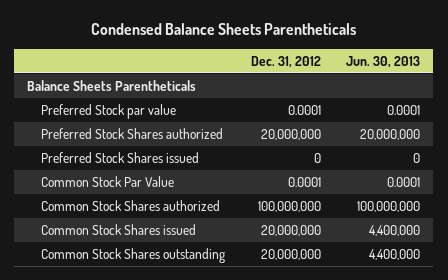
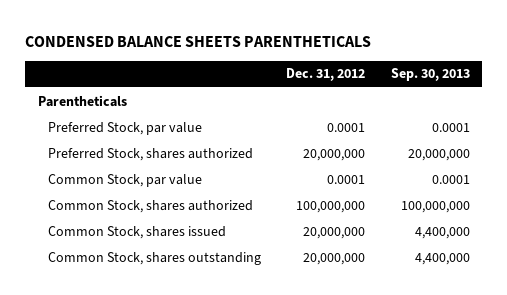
[90,23,356,36] Condensed Balance Sheets Parentheticals -> [24,35,371,47] CONDENSED BALANCE SHEETS PARENTHETICALS
[346,55,421,68] Jun. 30, 2013 -> none
none -> [390,68,470,82] Sep. 30, 2013
[27,79,197,91] Balance Sheets Parentheticals -> none
[41,151,200,163] Preferred Stock Shares issued -> none
none -> [37,94,127,107] Parentheticals
[41,103,177,119] Preferred Stock par value -> [47,121,202,135] Preferred Stock, par value
[41,127,224,139] Preferred Stock Shares authorized -> [47,147,253,161] Preferred Stock, shares authorized
[41,175,175,187] Common Stock Par Value -> [47,173,202,187] Common Stock, par value
[41,199,221,211] Common Stock Shares authorized -> [47,199,253,213] Common Stock, shares authorized
[41,223,197,235] Common Stock Shares issued -> [47,225,226,239] Common Stock, shares issued
[41,247,226,263] Common Stock Shares outstanding -> [47,251,261,265] Common Stock, shares outstanding

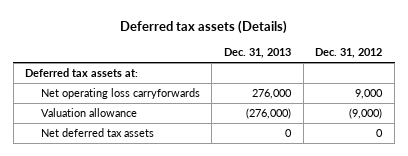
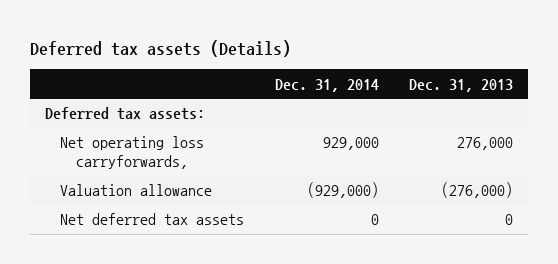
[315,47,383,58] Dec. 31, 2012 -> none
none -> [274,78,379,92] Dec. 31, 2014
[25,68,139,78] Deferred tax assets at: -> [45,107,206,121] Deferred tax assets:
[40,88,200,100] Net operating loss carryforwards -> [60,136,205,170] Net operating loss carryforwards,

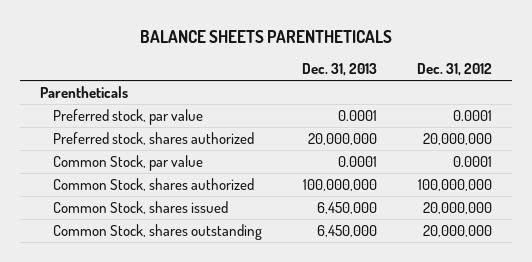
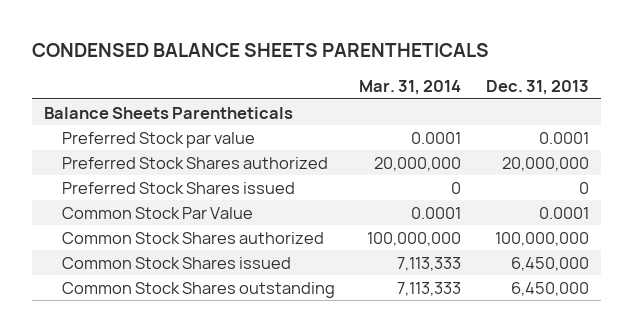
[140,29,393,43] BALANCE SHEETS PARENTHETICALS -> [31,43,489,58] CONDENSED BALANCE SHEETS PARENTHETICALS
[417,63,493,77] Dec. 31, 2012 -> none
none -> [359,80,462,96] Mar. 31, 2014
[39,85,128,98] Parentheticals -> none
none -> [43,106,293,119] Balance Sheets Parentheticals
[52,108,203,125] Preferred stock, par value -> [61,131,255,148] Preferred Stock par value
[52,131,254,145] Preferred stock, shares authorized -> [61,156,328,169] Preferred Stock Shares authorized
none -> [61,181,295,194] Preferred Stock Shares issued
[52,154,203,171] Common Stock, par value -> [61,206,253,219] Common Stock Par Value
[52,177,254,191] Common Stock, shares authorized -> [61,231,324,244] Common Stock Shares authorized
[52,200,228,214] Common Stock, shares issued -> [61,256,291,269] Common Stock Shares issued
[52,223,262,240] Common Stock, shares outstanding -> [61,281,335,298] Common Stock Shares outstanding

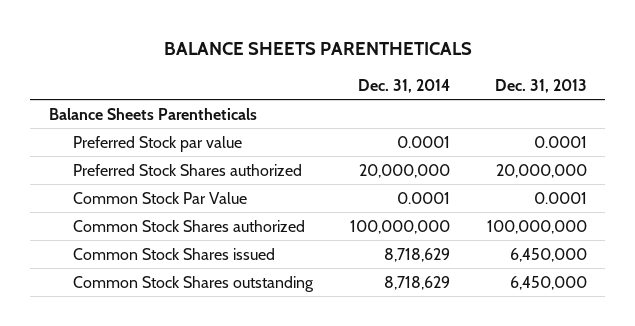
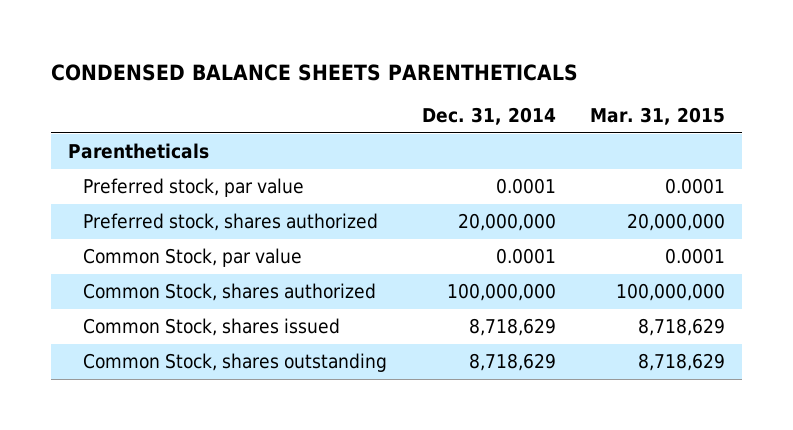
[163,42,472,56] BALANCE SHEETS PARENTHETICALS -> [51,63,579,81] CONDENSED BALANCE SHEETS PARENTHETICALS
[494,78,587,93] Dec. 31, 2013 -> none
none -> [590,107,726,126] Mar. 31, 2015
[48,107,257,120] Balance Sheets Parentheticals -> none
none -> [68,143,210,160] Parentheticals
[73,135,243,152] Preferred Stock par value -> [83,178,305,198] Preferred stock, par value
[73,163,303,176] Preferred Stock Shares authorized -> [83,213,379,232] Preferred stock, shares authorized
[73,191,248,204] Common Stock Par Value -> [83,248,303,268] Common Stock, par value
[73,219,306,232] Common Stock Shares authorized -> [83,283,377,302] Common Stock, shares authorized
[73,247,276,260] Common Stock Shares issued -> [83,318,341,337] Common Stock, shares issued
[73,275,315,292] Common Stock Shares outstanding -> [83,353,388,373] Common Stock, shares outstanding

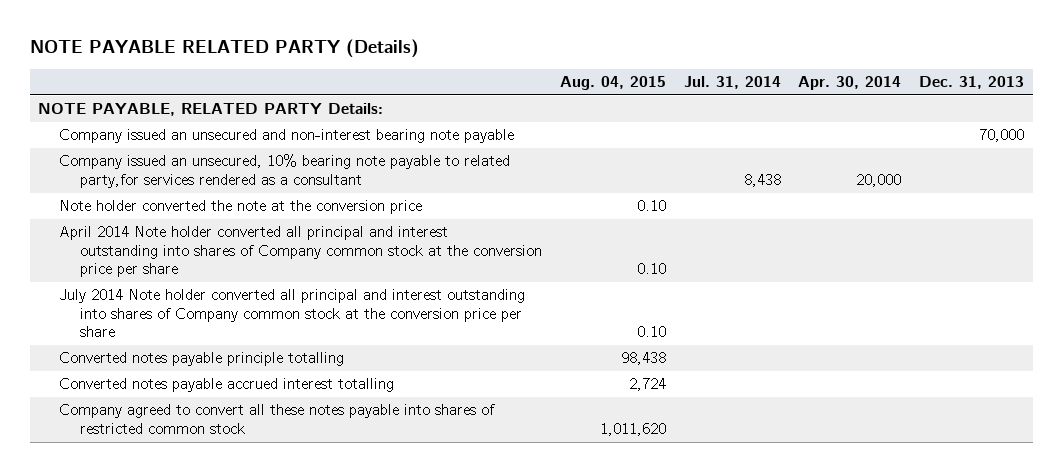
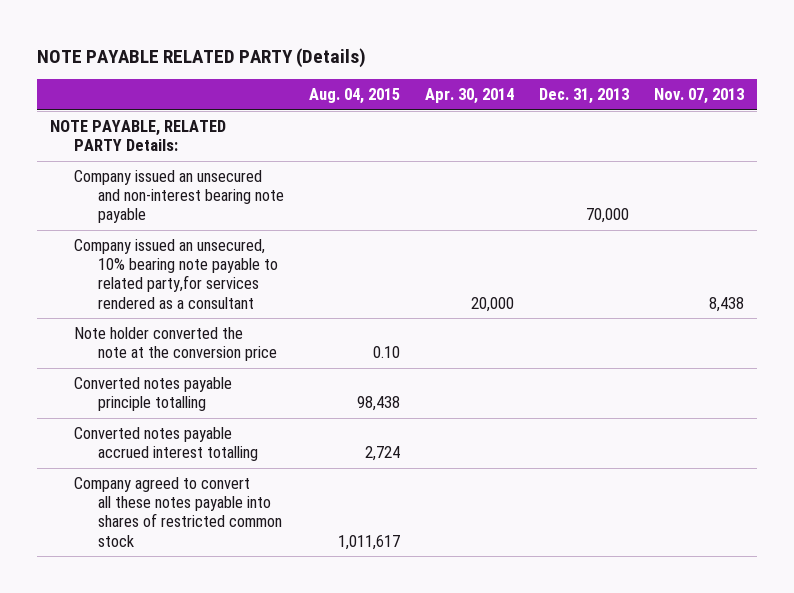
[683,75,781,89] Jul. 31, 2014 -> none
none -> [654,88,745,105] Nov. 07, 2013
[59,226,543,278] April 2014 Note holder converted all principal and interest outstanding into shares of Company common stock at the conversion price per share -> none
[59,289,526,338] July 2014 Note holder converted all principal and interest outstanding into shares of Company common stock at the conversion price per share -> none
[599,422,666,436] 1,011,620 -> [337,534,400,550] 1,011,617

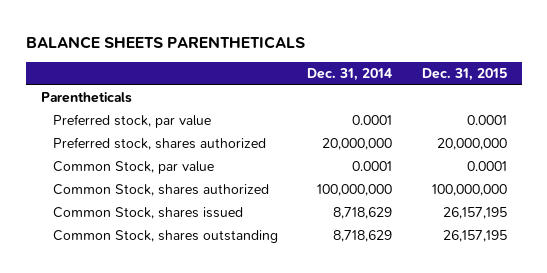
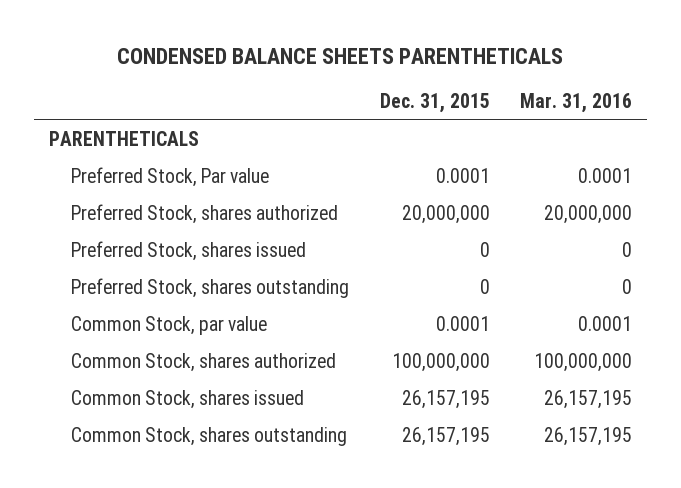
[25,35,305,49] BALANCE SHEETS PARENTHETICALS -> [117,47,564,64] CONDENSED BALANCE SHEETS PARENTHETICALS
[307,67,393,81] Dec. 31, 2014 -> none
none -> [520,92,633,113] Mar. 31, 2016
[40,92,132,104] Parentheticals -> [48,131,199,147] PARENTHETICALS
[53,114,212,129] Preferred stock, par value -> [71,167,270,188] Preferred Stock, Par value
[53,137,267,151] Preferred stock, shares authorized -> [71,204,339,225] Preferred Stock, shares authorized
none -> [71,241,307,262] Preferred Stock, shares issued
none -> [71,278,350,299] Preferred Stock, shares outstanding

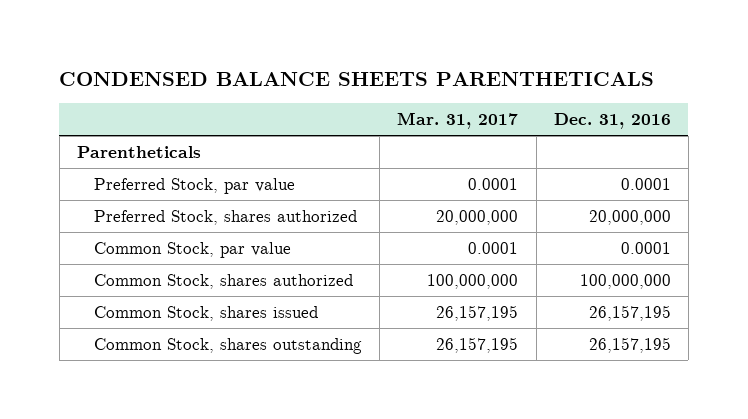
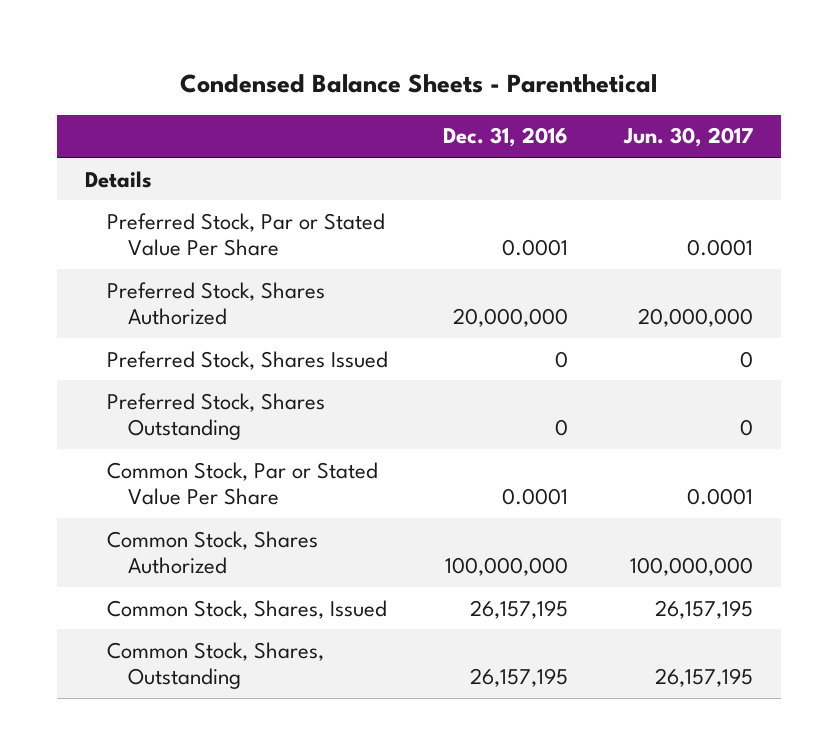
[59,72,655,87] CONDENSED BALANCE SHEETS PARENTHETICALS -> [180,74,658,94] Condensed Balance Sheets - Parenthetical
[397,112,519,130] Mar. 31, 2017 -> none
none -> [623,127,754,148] Jun. 30, 2017
[76,145,201,158] Parentheticals -> none
none -> [85,170,153,188] Details
[94,177,296,194] Preferred Stock, par value -> [106,212,385,257] Preferred Stock, Par or Stated Value Per Share
[94,209,358,225] Preferred Stock, shares authorized -> [106,281,325,326] Preferred Stock, Shares Authorized
none -> [106,350,388,370] Preferred Stock, Shares Issued
none -> [106,392,325,441] Preferred Stock, Shares Outstanding
[94,241,292,258] Common Stock, par value -> [106,461,378,506] Common Stock, Par or Stated Value Per Share
[94,273,354,289] Common Stock, shares authorized -> [106,530,318,575] Common Stock, Shares Authorized
[94,305,319,321] Common Stock, shares issued -> [106,599,387,619] Common Stock, Shares, Issued
[94,337,363,354] Common Stock, shares outstanding -> [106,641,324,690] Common Stock, Shares, Outstanding

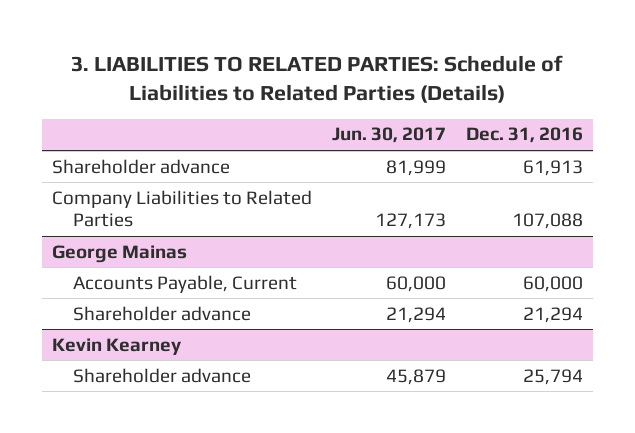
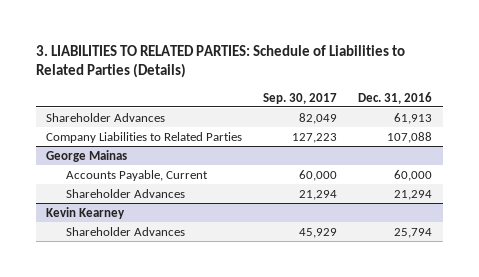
[331,127,446,144] Jun. 30, 2017 -> none
none -> [263,92,338,104] Sep. 30, 2017
[51,158,230,174] Shareholder advance -> [46,112,166,122] Shareholder Advances
[73,305,252,321] Shareholder advance -> [66,188,186,198] Shareholder Advances
[73,367,252,383] Shareholder advance -> [66,226,186,236] Shareholder Advances

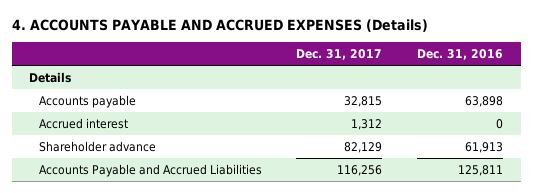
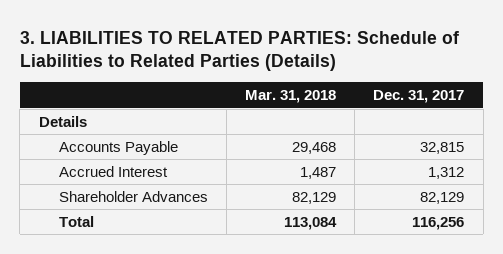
[11,19,428,33] 4. ACCOUNTS PAYABLE AND ACCRUED EXPENSES (Details) -> [19,30,459,72] 3. LIABILITIES TO RELATED PARTIES: Schedule of Liabilities to Related Parties (Details)
[417,48,504,60] Dec. 31, 2016 -> none
none -> [245,90,337,104] Mar. 31, 2018
[38,94,136,108] Accounts payable -> [58,140,178,155] Accounts Payable
[38,117,128,129] Accrued interest -> [58,165,168,177] Accrued Interest
[38,140,156,152] Shareholder advance -> [58,190,208,202] Shareholder Advances
[38,163,262,177] Accounts Payable and Accrued Liabilities -> [58,215,94,227] Total

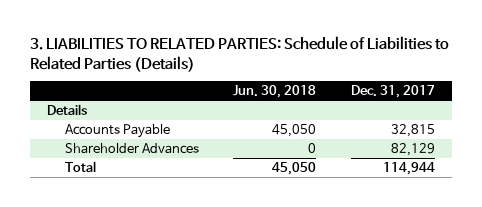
[245,90,337,104] Mar. 31, 2018 -> none
none -> [233,85,317,99] Jun. 30, 2018
[58,165,168,177] Accrued Interest -> none
[412,216,465,230] 116,256 -> [382,161,435,175] 114,944

